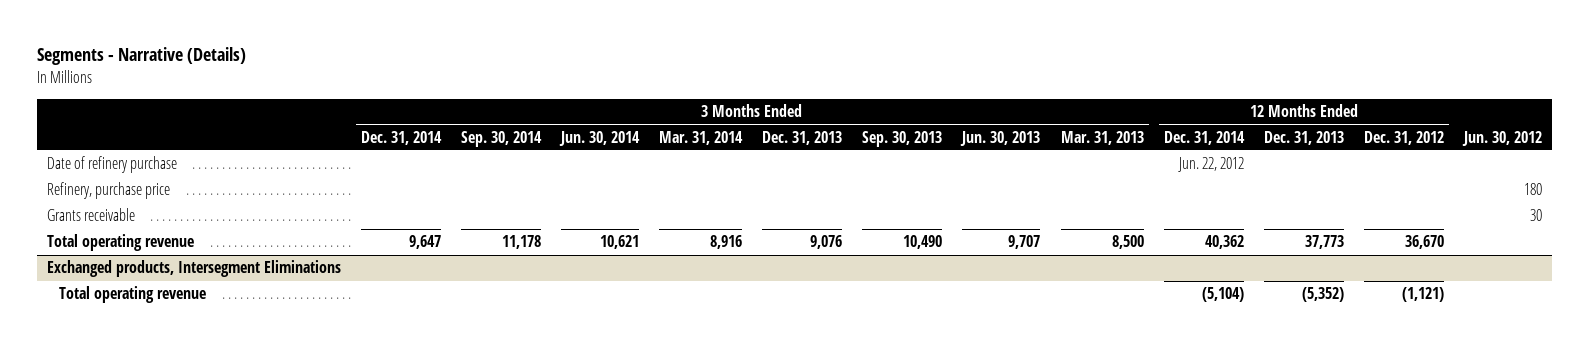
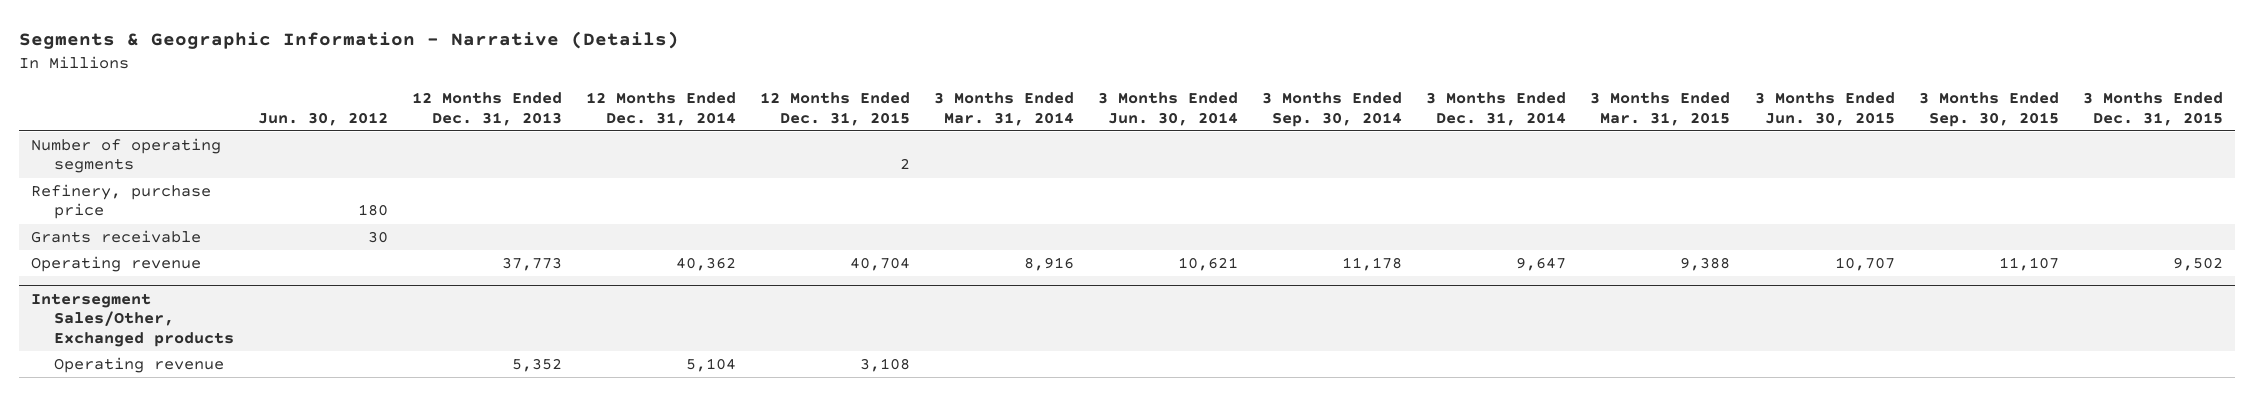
[36,47,246,66] Segments - Narrative (Details) -> [19,31,680,50] Segments & Geographic Information - Narrative (Details)
[762,130,843,145] Dec. 31, 2013 -> none
[862,130,943,147] Sep. 30, 2013 -> none
[960,130,1041,146] Jun. 30, 2013 -> none
[1060,130,1144,145] Mar. 31, 2013 -> none
[1363,130,1444,145] Dec. 31, 2012 -> none
none -> [760,92,911,126] 12 Months Ended Dec. 31, 2015
none -> [1590,92,1731,126] 3 Months Ended Mar. 31, 2015
none -> [1754,92,1895,126] 3 Months Ended Jun. 30, 2015
none -> [1918,92,2059,127] 3 Months Ended Sep. 30, 2015
none -> [2082,92,2223,126] 3 Months Ended Dec. 31, 2015
[46,156,177,174] Date of refinery purchase -> none
none -> [31,138,222,174] Number of operating segments
[46,234,194,252] Total operating revenue -> [31,256,202,273] Operating revenue
[46,260,341,278] Exchanged products, Intersegment Eliminations -> [31,292,235,347] Intersegment Sales/Other, Exchanged products
[59,286,207,304] Total operating revenue -> [54,357,225,374] Operating revenue
[1201,287,1244,303] (5,104) -> [686,358,737,373] 5,104
[1301,287,1344,303] (5,352) -> [512,358,563,373] 5,352

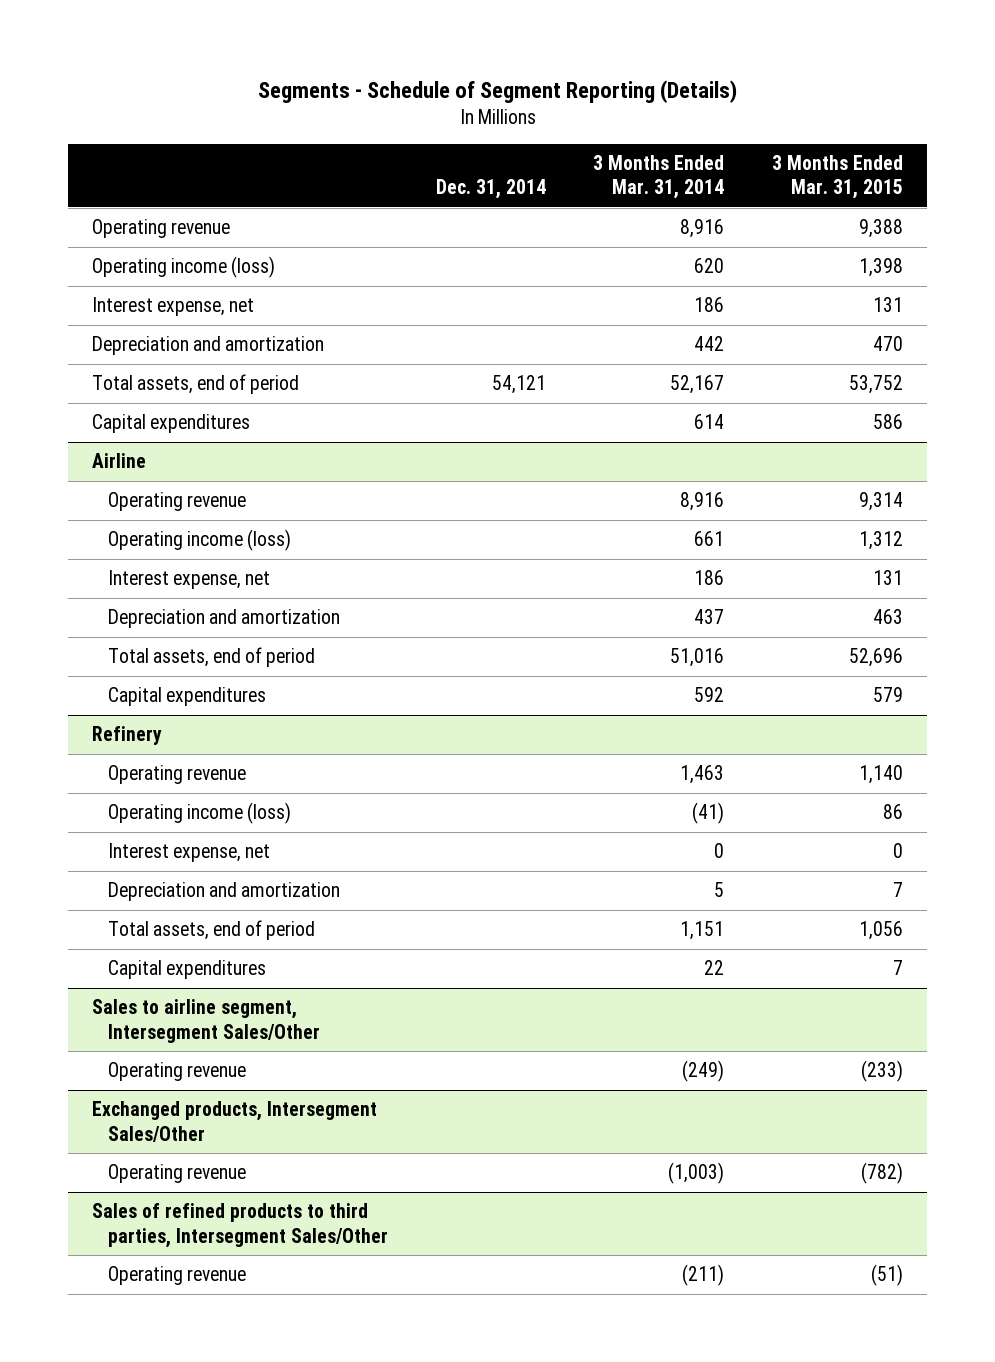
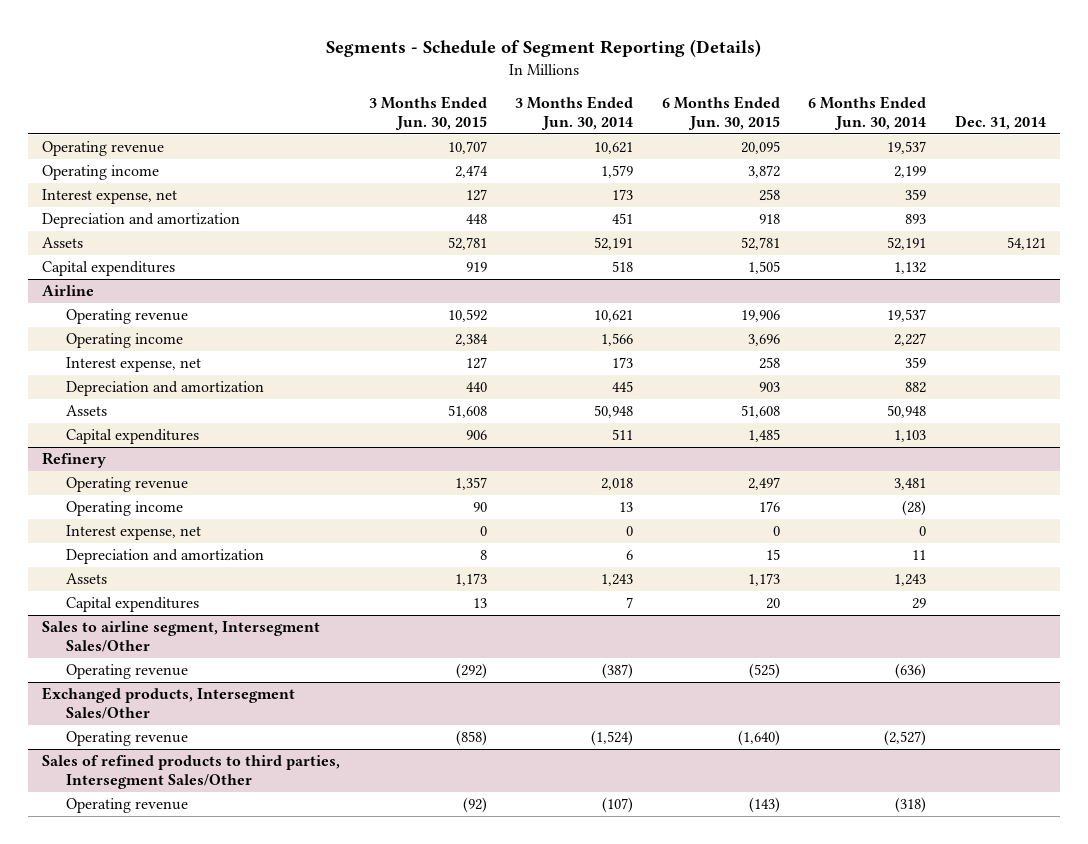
[593,155,725,200] 3 Months Ended Mar. 31, 2014 -> none
[772,155,904,200] 3 Months Ended Mar. 31, 2015 -> none
none -> [368,96,487,130] 3 Months Ended Jun. 30, 2015
none -> [515,96,634,130] 3 Months Ended Jun. 30, 2014
none -> [661,96,780,130] 6 Months Ended Jun. 30, 2015
none -> [808,96,927,130] 6 Months Ended Jun. 30, 2014
[91,256,275,279] Operating income (loss) -> [42,165,160,181] Operating income
[91,374,299,395] Total assets, end of period -> [42,237,84,249] Assets
[107,529,291,552] Operating income (loss) -> [66,333,184,349] Operating income
[107,647,315,668] Total assets, end of period -> [66,405,108,417] Assets
[107,802,291,825] Operating income (loss) -> [66,501,184,517] Operating income
[107,920,315,941] Total assets, end of period -> [66,573,108,585] Assets

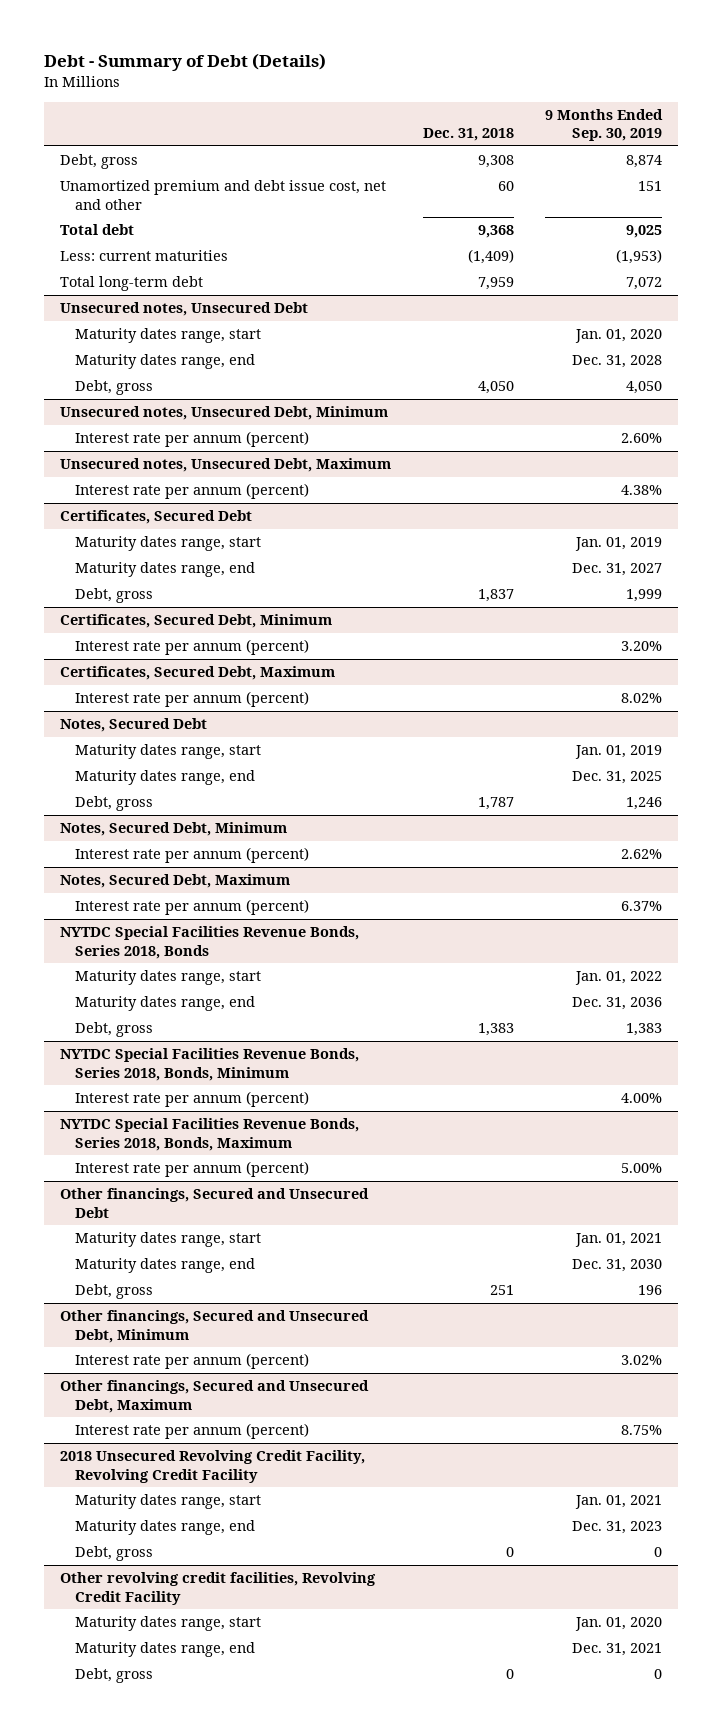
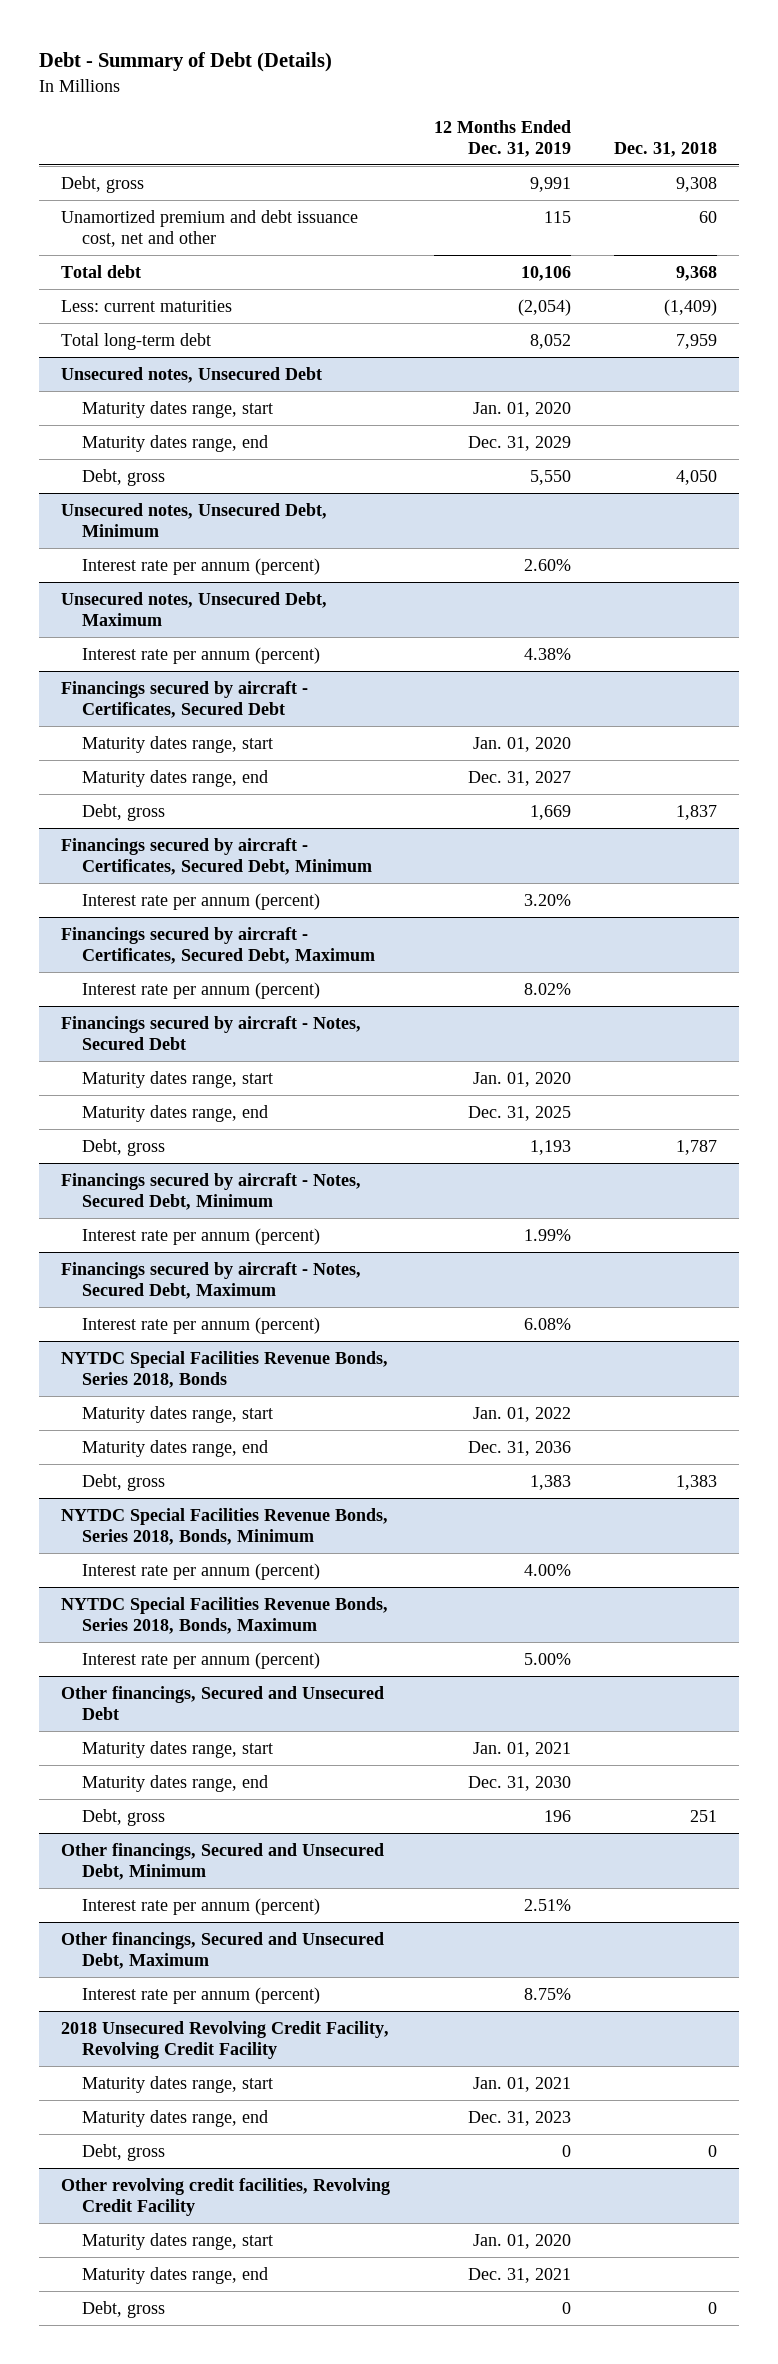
[545,108,664,142] 9 Months Ended Sep. 30, 2019 -> none
none -> [433,119,571,157] 12 Months Ended Dec. 31, 2019
[60,180,387,210] Unamortized premium and debt issue cost, net and other -> [61,209,359,247] Unamortized premium and debt issuance cost, net and other
[60,510,253,525] Certificates, Secured Debt -> [61,680,309,718] Financings secured by aircraft - Certificates, Secured Debt
[60,614,333,629] Certificates, Secured Debt, Minimum -> [61,837,372,875] Financings secured by aircraft - Certificates, Secured Debt, Minimum
[60,666,336,681] Certificates, Secured Debt, Maximum -> [61,926,375,964] Financings secured by aircraft - Certificates, Secured Debt, Maximum
[60,718,208,733] Notes, Secured Debt -> [61,1015,362,1050] Financings secured by aircraft - Notes, Secured Debt
[60,822,288,837] Notes, Secured Debt, Minimum -> [61,1172,362,1210] Financings secured by aircraft - Notes, Secured Debt, Minimum
[60,874,291,889] Notes, Secured Debt, Maximum -> [61,1261,362,1299] Financings secured by aircraft - Notes, Secured Debt, Maximum

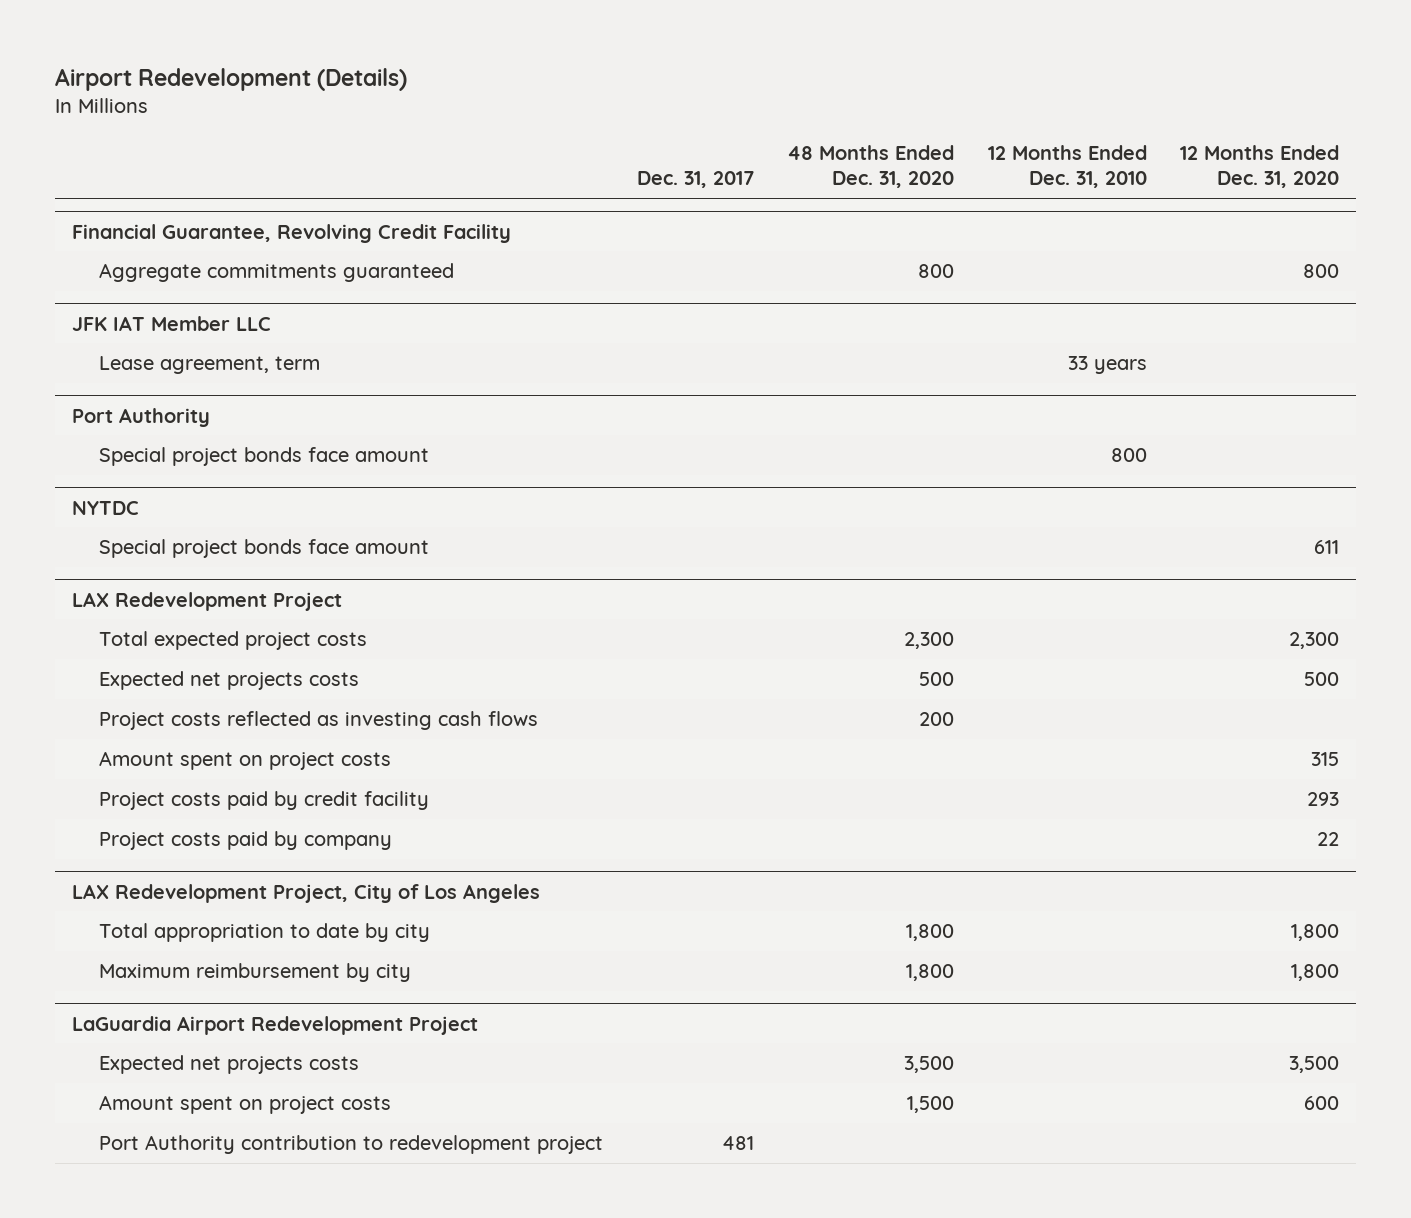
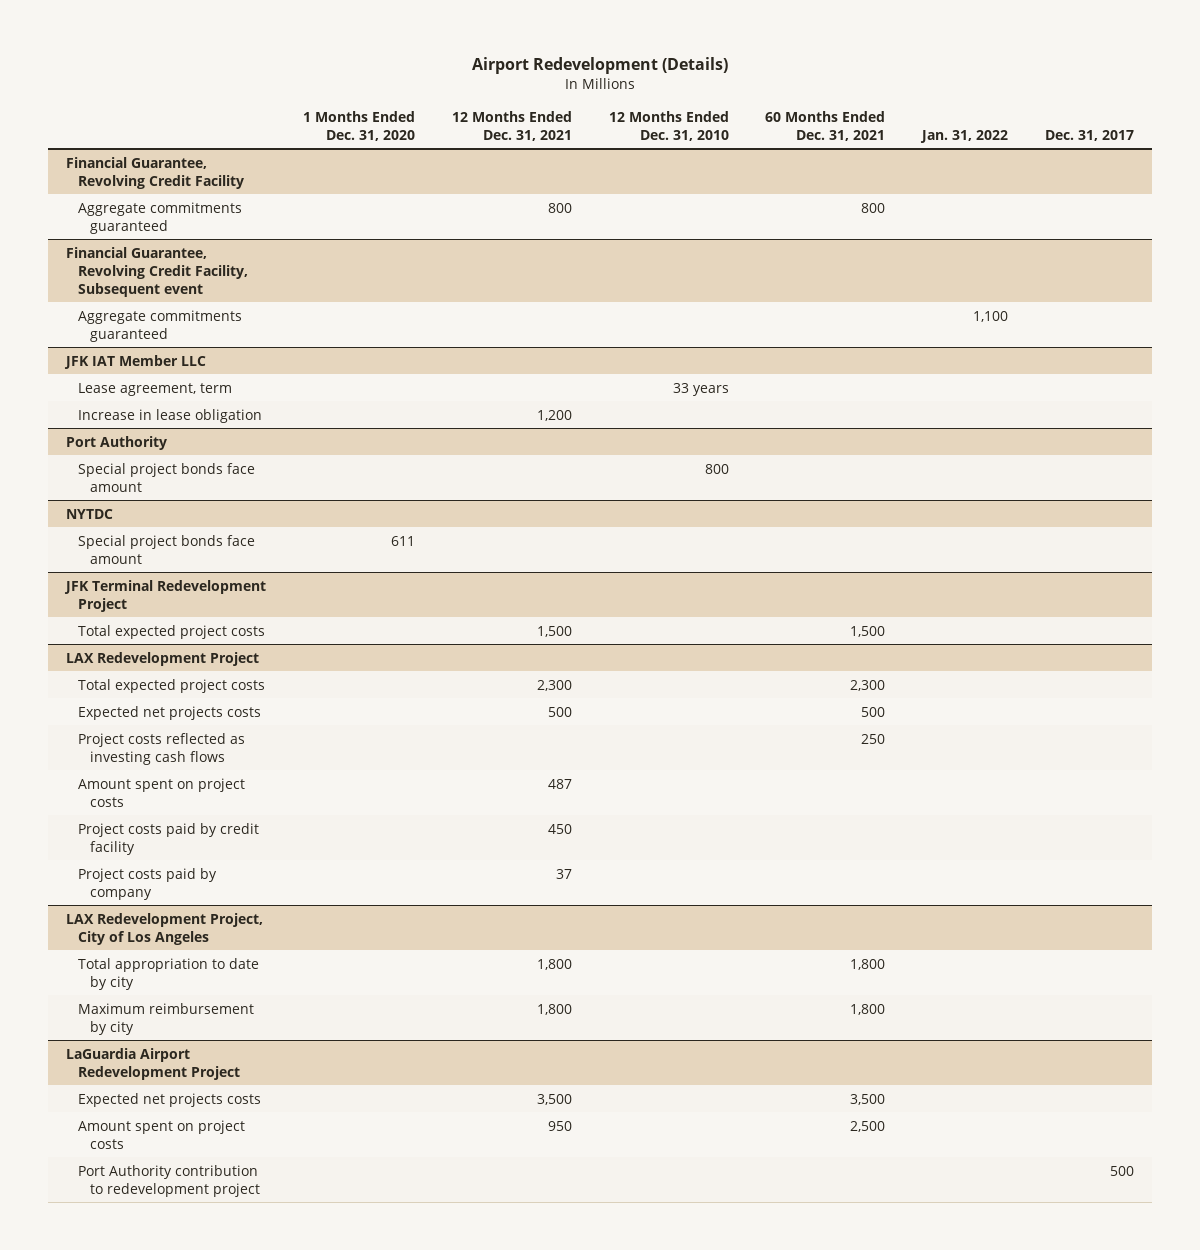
[787,145,955,189] 48 Months Ended Dec. 31, 2020 -> none
[1180,145,1340,189] 12 Months Ended Dec. 31, 2020 -> none
none -> [303,110,416,141] 1 Months Ended Dec. 31, 2020
none -> [451,110,572,141] 12 Months Ended Dec. 31, 2021
none -> [765,110,886,141] 60 Months Ended Dec. 31, 2021
none -> [919,129,1008,143] Jan. 31, 2022
none -> [66,246,249,297] Financial Guarantee, Revolving Credit Facility, Subsequent event
none -> [78,309,243,342] Aggregate commitments guaranteed
none -> [78,408,263,423] Increase in lease obligation
none -> [64,579,267,612] JFK Terminal Redevelopment Project
none -> [78,624,266,639] Total expected project costs
[721,1136,754,1151] 481 -> [1109,1165,1134,1176] 500

